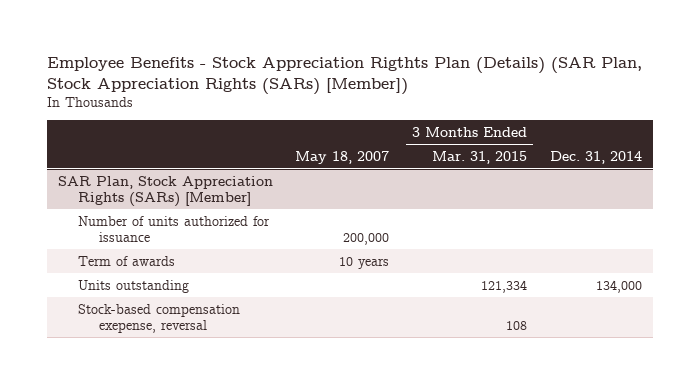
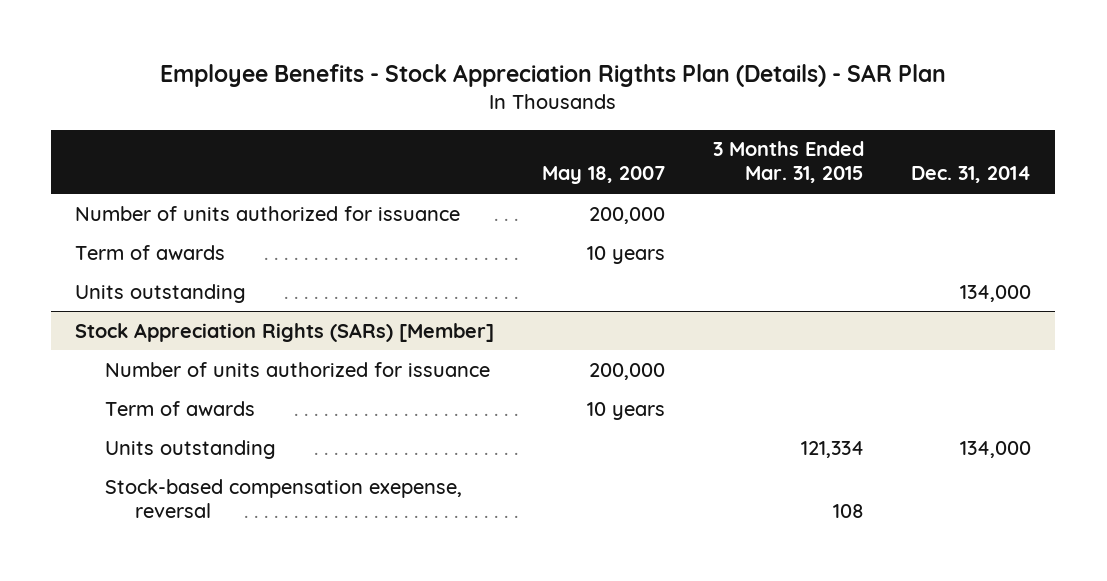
[46,56,642,95] Employee Benefits - Stock Appreciation Rigthts Plan (Details) (SAR Plan, Stock Appreciation Rights (SARs) [Member]) -> [160,64,947,88] Employee Benefits - Stock Appreciation Rigthts Plan (Details) - SAR Plan
none -> [75,205,461,221] Number of units authorized for issuance
none -> [75,244,226,260] Term of awards
none -> [75,283,247,303] Units outstanding
[57,175,273,207] SAR Plan, Stock Appreciation Rights (SARs) [Member] -> [75,322,495,342] Stock Appreciation Rights (SARs) [Member]

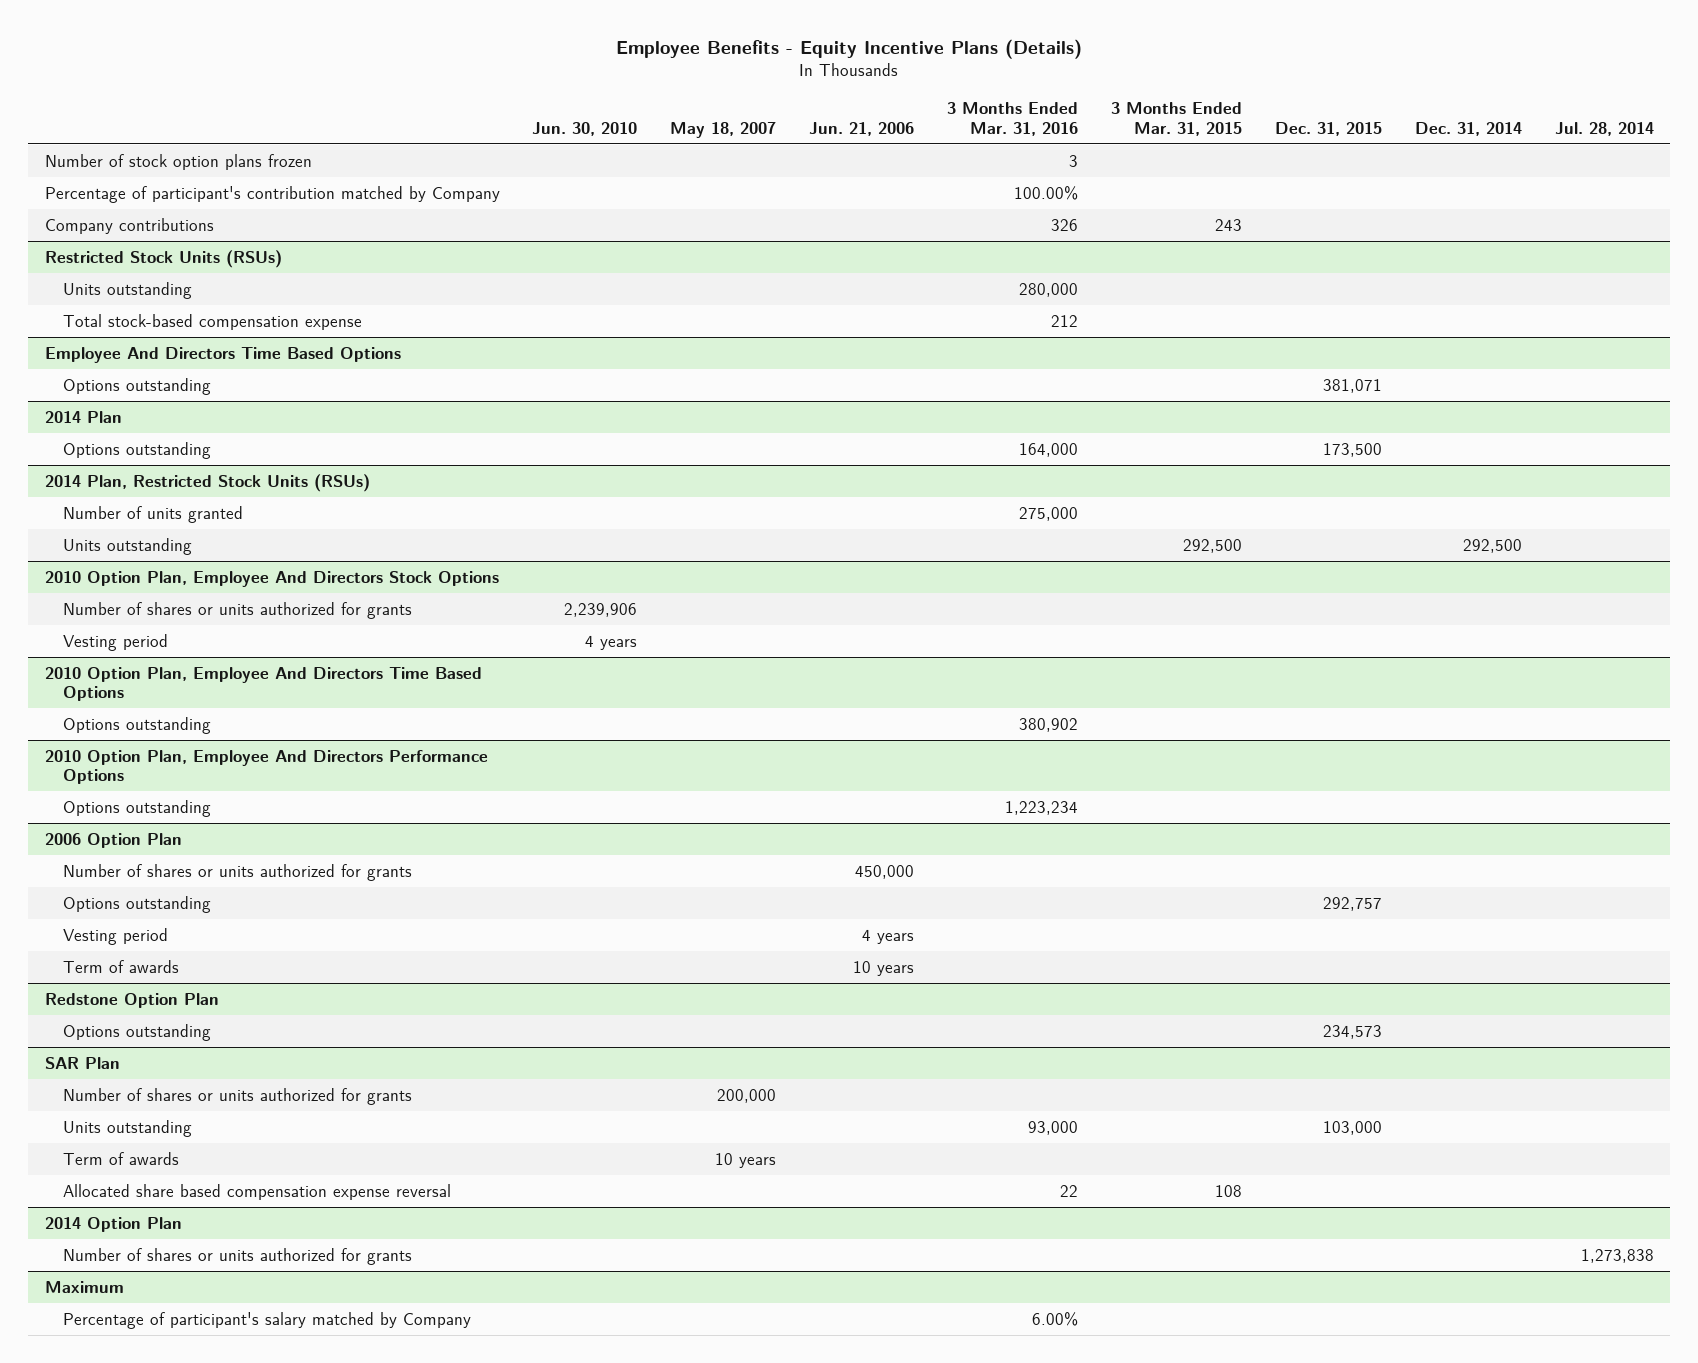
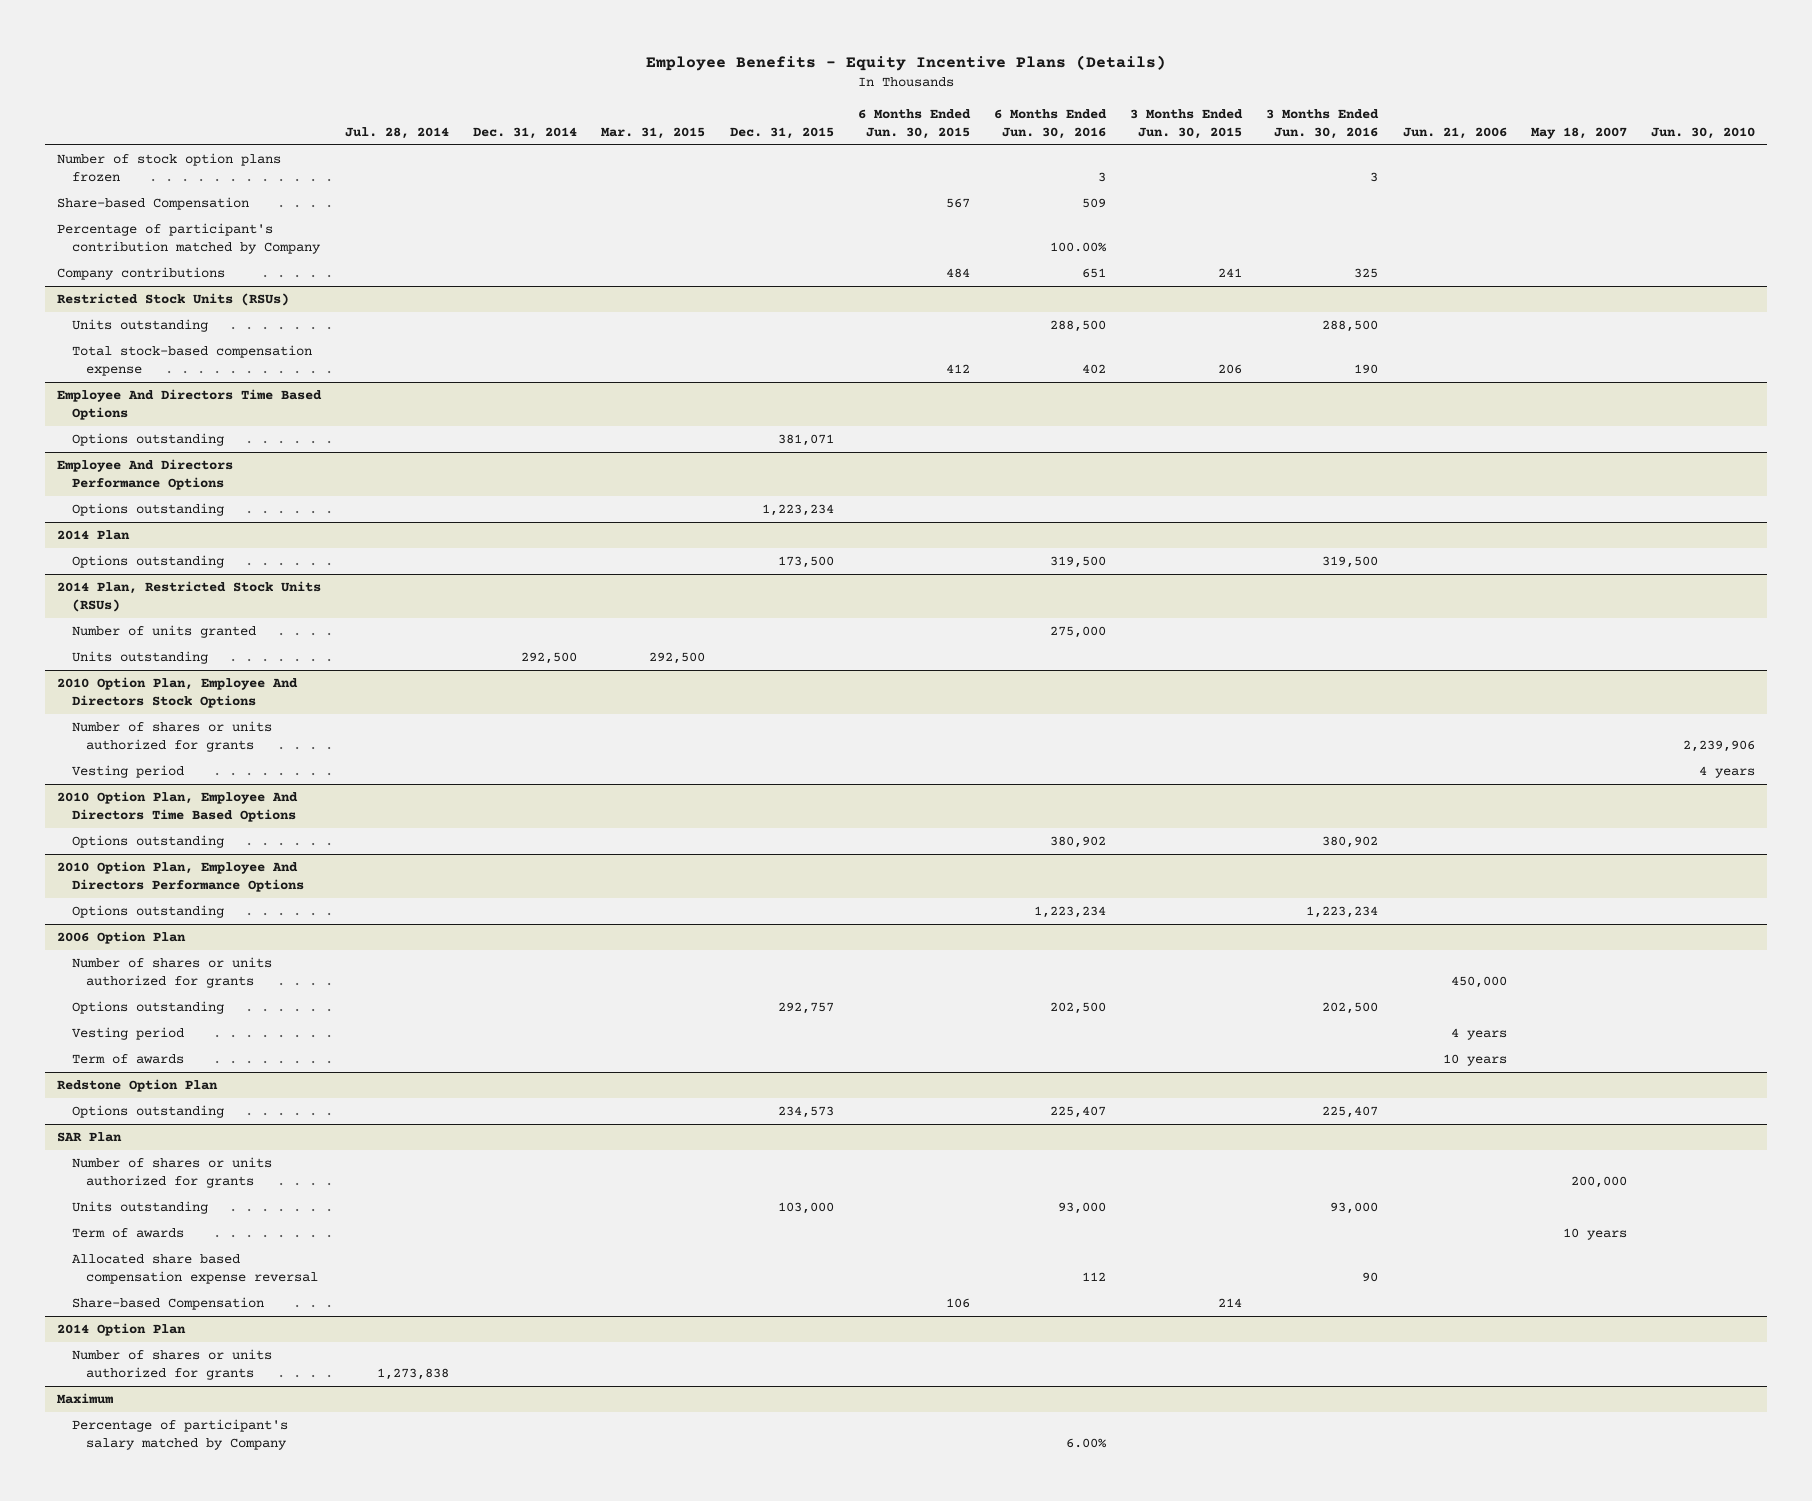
[947,102,1079,136] 3 Months Ended Mar. 31, 2016 -> none
[1111,102,1243,136] 3 Months Ended Mar. 31, 2015 -> none
none -> [601,126,706,139] Mar. 31, 2015
none -> [857,108,971,139] 6 Months Ended Jun. 30, 2015
none -> [993,108,1107,139] 6 Months Ended Jun. 30, 2016
none -> [1130,108,1244,139] 3 Months Ended Jun. 30, 2015
none -> [1266,108,1380,139] 3 Months Ended Jun. 30, 2016
none -> [56,197,249,211] Share-based Compensation
none -> [56,459,233,491] Employee And Directors Performance Options
none -> [71,503,224,517] Options outstanding
none -> [71,1297,264,1311] Share-based Compensation

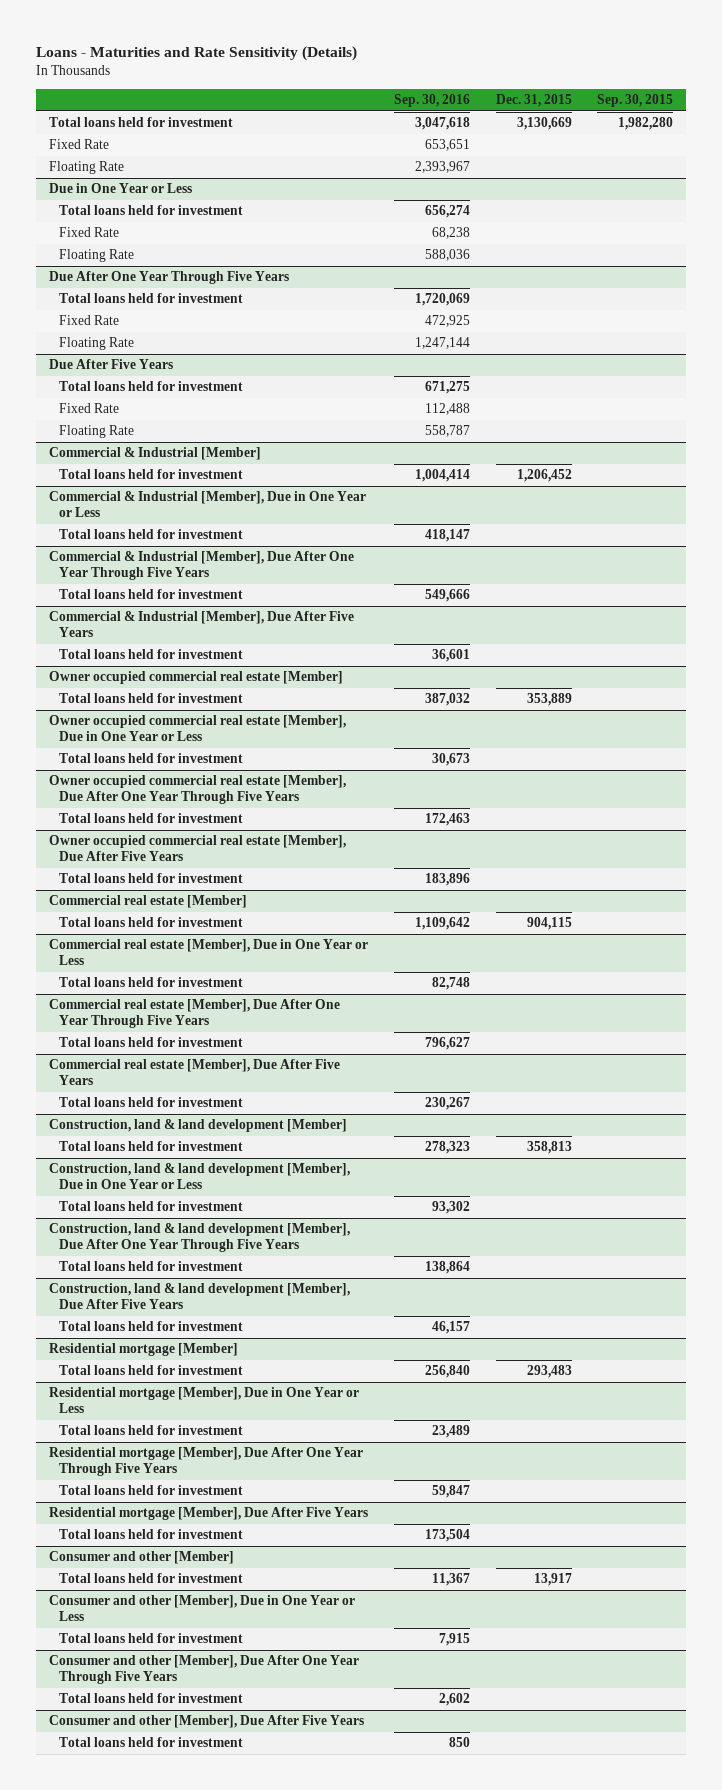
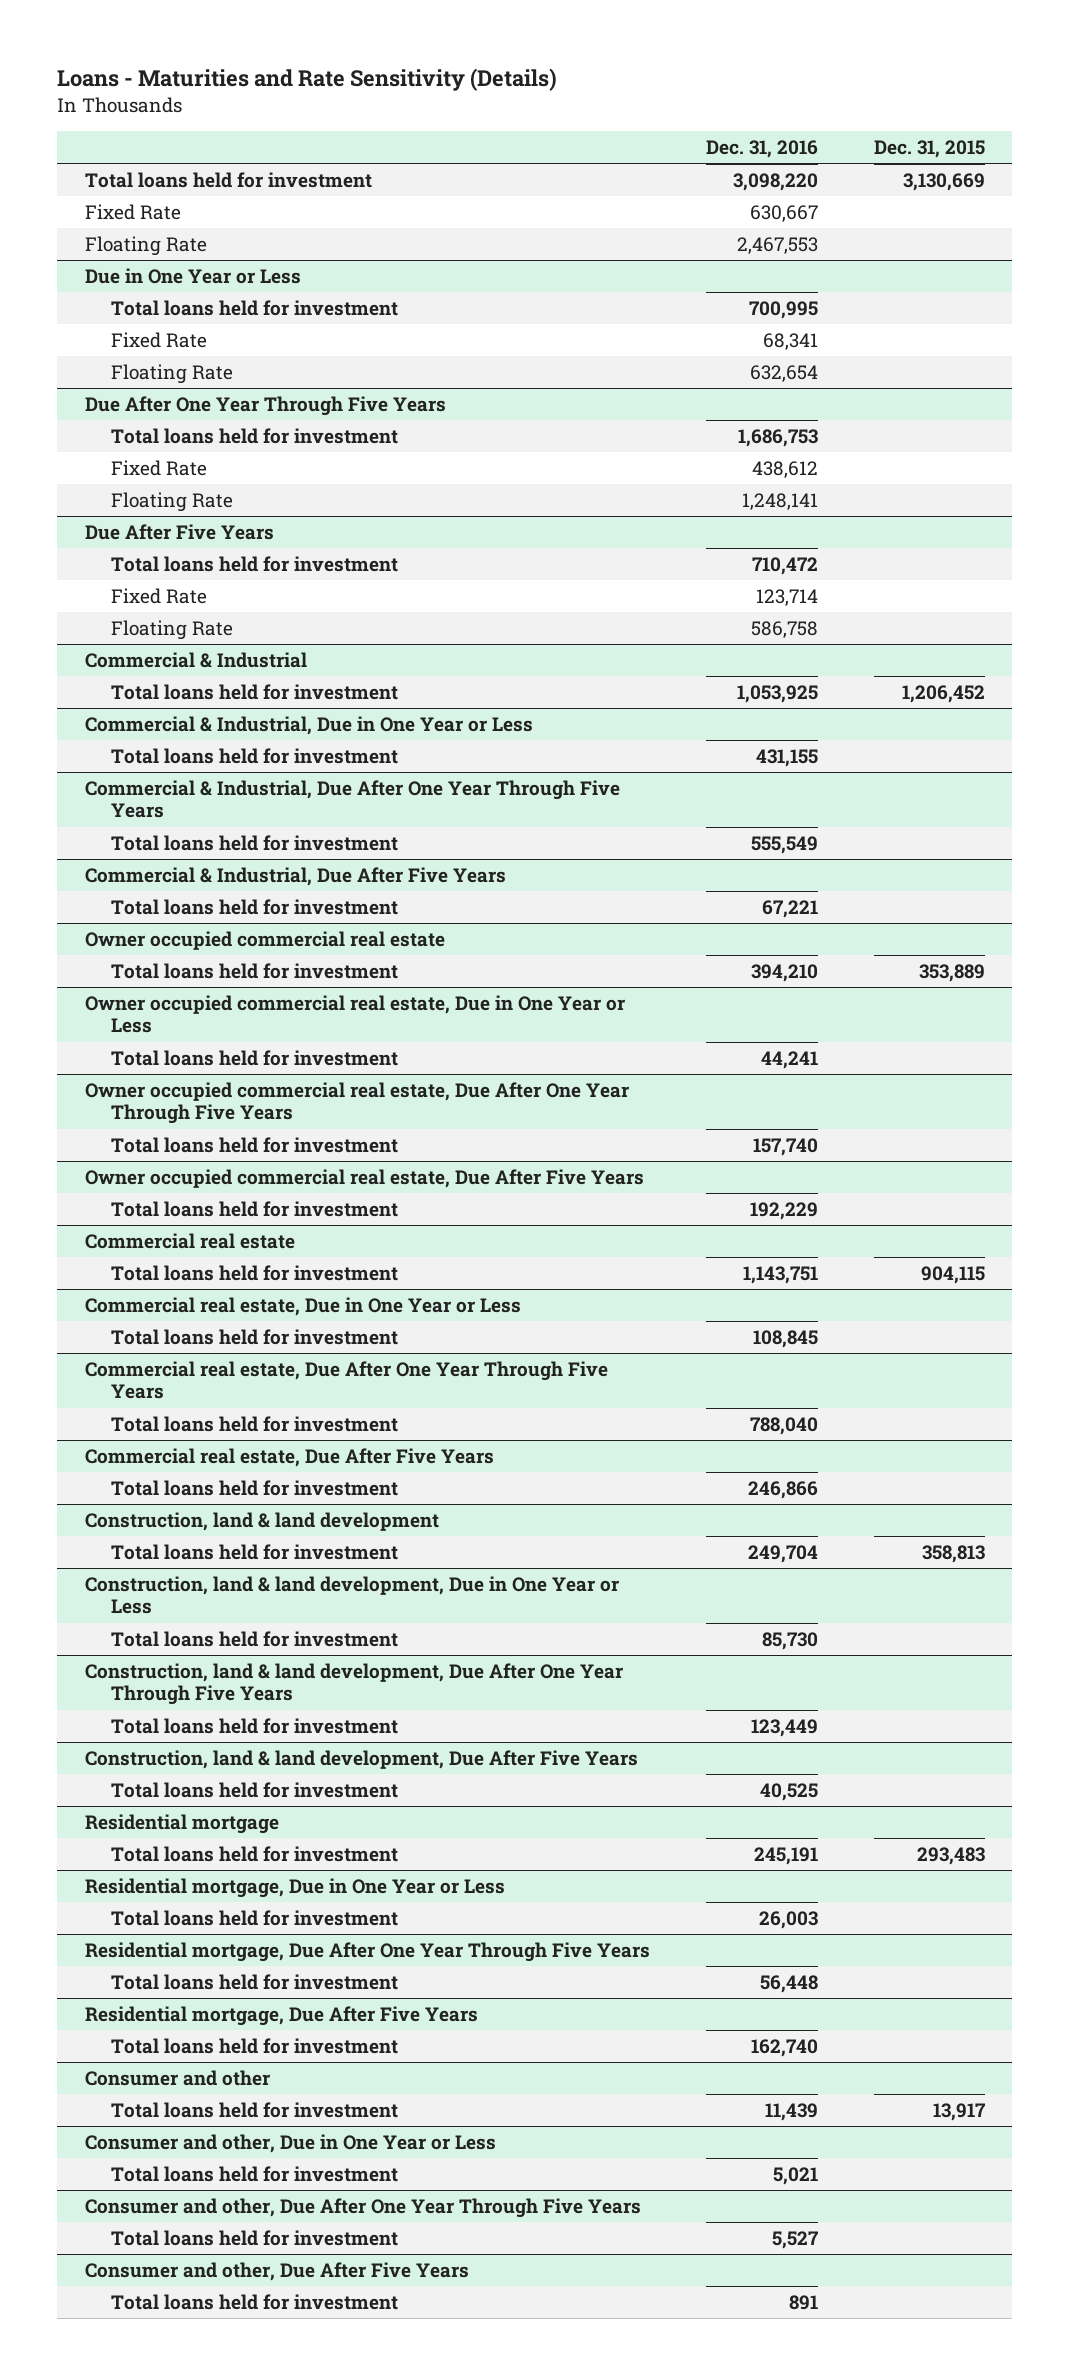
[393,94,470,108] Sep. 30, 2016 -> none
[597,94,674,108] Sep. 30, 2015 -> none
none -> [705,140,818,159] Dec. 31, 2016
[48,447,261,461] Commercial & Industrial [Member] -> [84,651,307,668] Commercial & Industrial
[48,491,366,518] Commercial & Industrial [Member], Due in One Year or Less -> [84,715,533,735] Commercial & Industrial, Due in One Year or Less
[48,551,354,581] Commercial & Industrial [Member], Due After One Year Through Five Years -> [84,779,620,819] Commercial & Industrial, Due After One Year Through Five Years
[48,611,354,638] Commercial & Industrial [Member], Due After Five Years -> [84,866,506,886] Commercial & Industrial, Due After Five Years
[48,671,343,685] Owner occupied commercial real estate [Member] -> [84,930,445,950] Owner occupied commercial real estate
[48,715,346,742] Owner occupied commercial real estate [Member], Due in One Year or Less -> [84,994,625,1034] Owner occupied commercial real estate, Due in One Year or Less
[48,775,346,805] Owner occupied commercial real estate [Member], Due After One Year Through Five Years -> [84,1081,629,1125] Owner occupied commercial real estate, Due After One Year Through Five Years
[48,835,346,862] Owner occupied commercial real estate [Member], Due After Five Years -> [84,1168,644,1188] Owner occupied commercial real estate, Due After Five Years
[48,895,247,909] Commercial real estate [Member] -> [84,1232,295,1249] Commercial real estate
[48,939,368,966] Commercial real estate [Member], Due in One Year or Less -> [84,1296,521,1316] Commercial real estate, Due in One Year or Less
[48,999,340,1029] Commercial real estate [Member], Due After One Year Through Five Years -> [84,1360,608,1400] Commercial real estate, Due After One Year Through Five Years
[48,1059,340,1086] Commercial real estate [Member], Due After Five Years -> [84,1447,494,1467] Commercial real estate, Due After Five Years
[48,1119,347,1133] Construction, land & land development [Member] -> [84,1511,439,1531] Construction, land & land development
[48,1163,350,1190] Construction, land & land development [Member], Due in One Year or Less -> [84,1575,619,1615] Construction, land & land development, Due in One Year or Less
[48,1223,350,1253] Construction, land & land development [Member], Due After One Year Through Five Years -> [84,1662,623,1706] Construction, land & land development, Due After One Year Through Five Years
[48,1283,350,1310] Construction, land & land development [Member], Due After Five Years -> [84,1749,638,1769] Construction, land & land development, Due After Five Years
[48,1343,238,1357] Residential mortgage [Member] -> [84,1813,279,1834] Residential mortgage
[48,1387,359,1414] Residential mortgage [Member], Due in One Year or Less -> [84,1877,505,1898] Residential mortgage, Due in One Year or Less
[48,1447,363,1477] Residential mortgage [Member], Due After One Year Through Five Years -> [84,1941,650,1962] Residential mortgage, Due After One Year Through Five Years
[48,1507,368,1521] Residential mortgage [Member], Due After Five Years -> [84,2005,478,2026] Residential mortgage, Due After Five Years
[48,1551,234,1565] Consumer and other [Member] -> [84,2069,270,2086] Consumer and other
[48,1595,355,1622] Consumer and other [Member], Due in One Year or Less -> [84,2133,496,2153] Consumer and other, Due in One Year or Less
[48,1655,359,1685] Consumer and other [Member], Due After One Year Through Five Years -> [84,2197,641,2218] Consumer and other, Due After One Year Through Five Years
[48,1715,364,1729] Consumer and other [Member], Due After Five Years -> [84,2261,469,2281] Consumer and other, Due After Five Years

